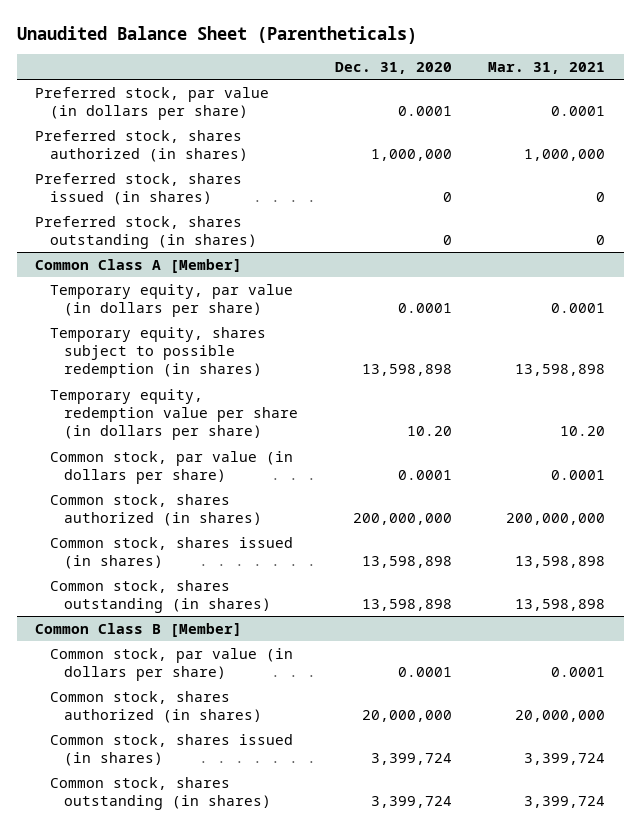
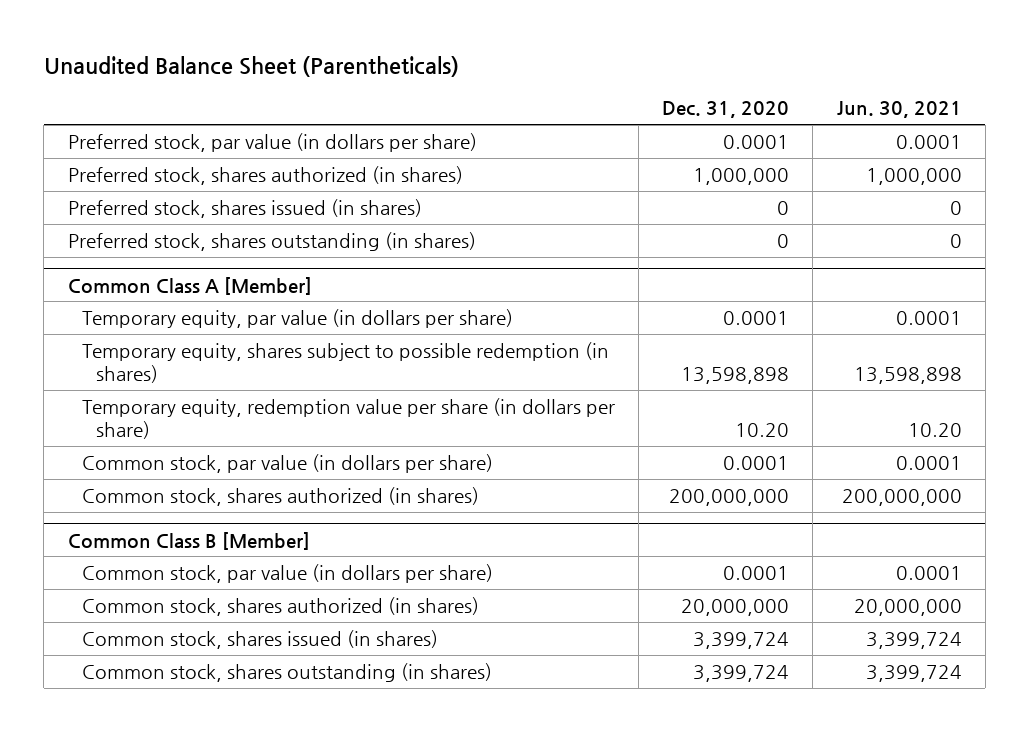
[488,62,606,75] Mar. 31, 2021 -> none
none -> [836,101,962,119] Jun. 30, 2021
[49,536,293,570] Common stock, shares issued (in shares) -> none
[49,579,271,614] Common stock, shares outstanding (in shares) -> none

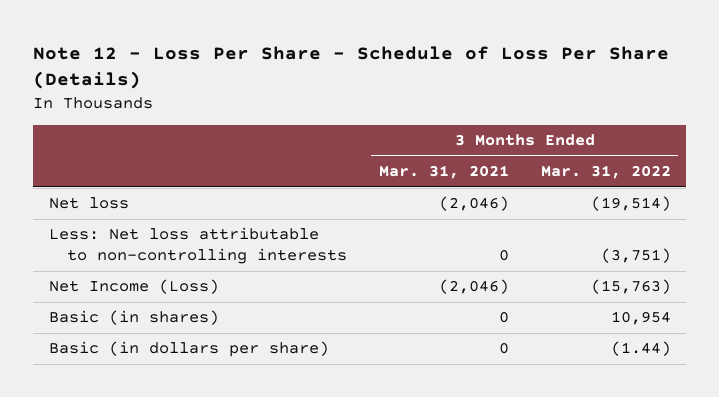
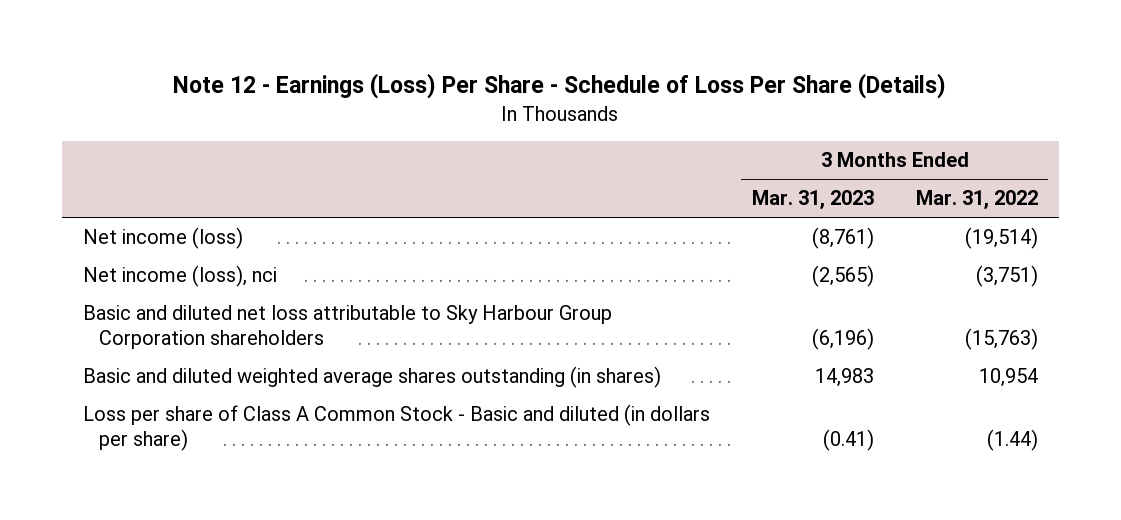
[32,46,669,90] Note 12 - Loss Per Share - Schedule of Loss Per Share (Details) -> [173,73,947,100] Note 12 - Earnings (Loss) Per Share - Schedule of Loss Per Share (Details)
[379,165,510,180] Mar. 31, 2021 -> none
none -> [751,190,874,211] Mar. 31, 2023
[48,197,129,210] Net loss -> [83,227,244,250] Net income (loss)
[48,227,348,265] Less: Net loss attributable to non-controlling interests -> [83,265,278,288] Net income (loss), nci
[48,279,219,295] Net Income (Loss) -> [83,305,613,349] Basic and diluted net loss attributable to Sky Harbour Group Corporation shareholders
[48,310,219,326] Basic (in shares) -> [83,366,662,389] Basic and diluted weighted average shares outstanding (in shares)
[48,341,329,358] Basic (in dollars per share) -> [83,404,711,451] Loss per share of Class A Common Stock - Basic and diluted (in dollars per share)

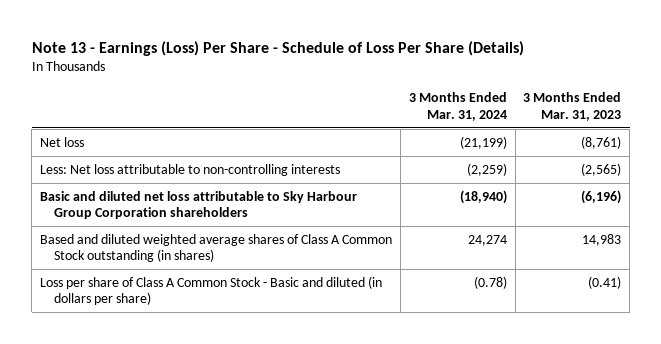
[173,73,947,100] Note 12 - Earnings (Loss) Per Share - Schedule of Loss Per Share (Details) -> [31,40,524,56] Note 13 - Earnings (Loss) Per Share - Schedule of Loss Per Share (Details)
[915,190,1038,211] Mar. 31, 2022 -> none
none -> [408,92,507,121] 3 Months Ended Mar. 31, 2024
[83,227,244,250] Net income (loss) -> [40,136,85,147] Net loss
[83,265,278,288] Net income (loss), nci -> [40,163,341,176] Less: Net loss attributable to non-controlling interests
[83,366,662,389] Basic and diluted weighted average shares outstanding (in shares) -> [40,233,393,263] Based and diluted weighted average shares of Class A Common Stock outstanding (in shares)

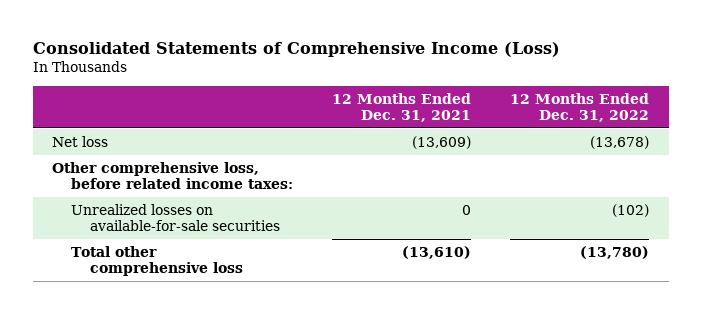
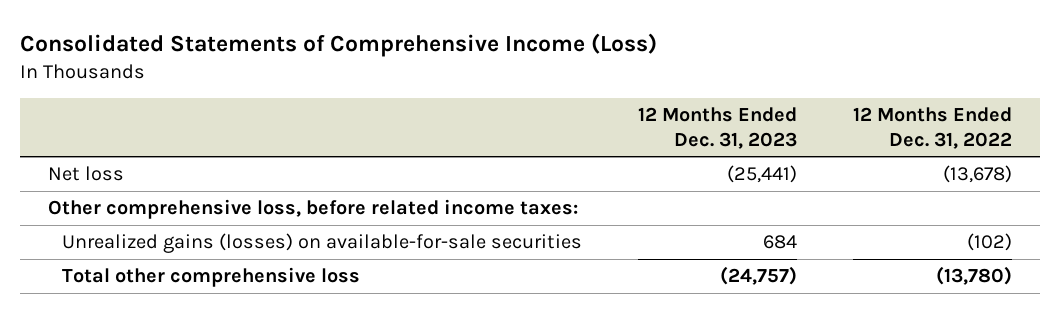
[332,92,472,122] 12 Months Ended Dec. 31, 2021 -> none
none -> [638,107,798,149] 12 Months Ended Dec. 31, 2023
[70,203,280,231] Unrealized losses on available-for-sale securities -> [62,233,583,254] Unrealized gains (losses) on available-for-sale securities

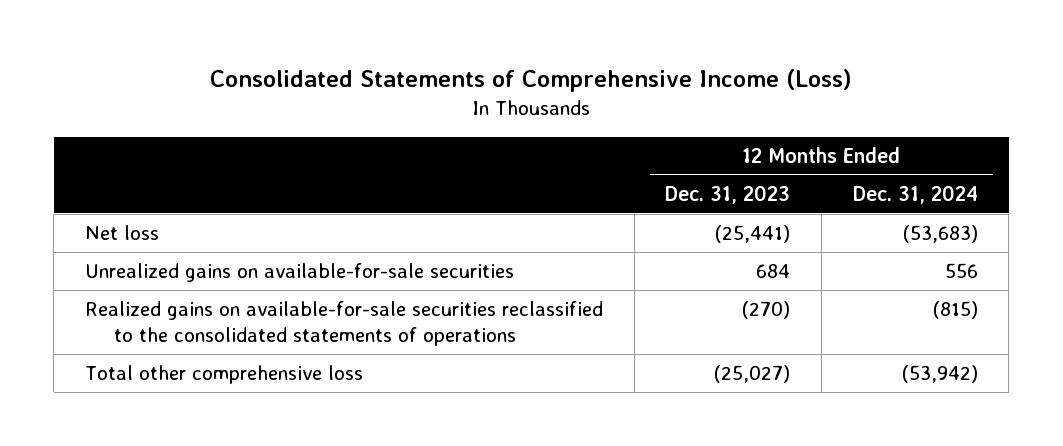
[852,107,1012,149] 12 Months Ended Dec. 31, 2022 -> none
none -> [852,184,978,204] Dec. 31, 2024
[48,199,579,220] Other comprehensive loss, before related income taxes: -> none
[62,233,583,254] Unrealized gains (losses) on available-for-sale securities -> [85,263,515,283] Unrealized gains on available-for-sale securities
none -> [85,301,604,347] Realized gains on available-for-sale securities reclassified to the consolidated statements of operations
[720,266,798,286] (24,757) -> [714,365,791,384] (25,027)

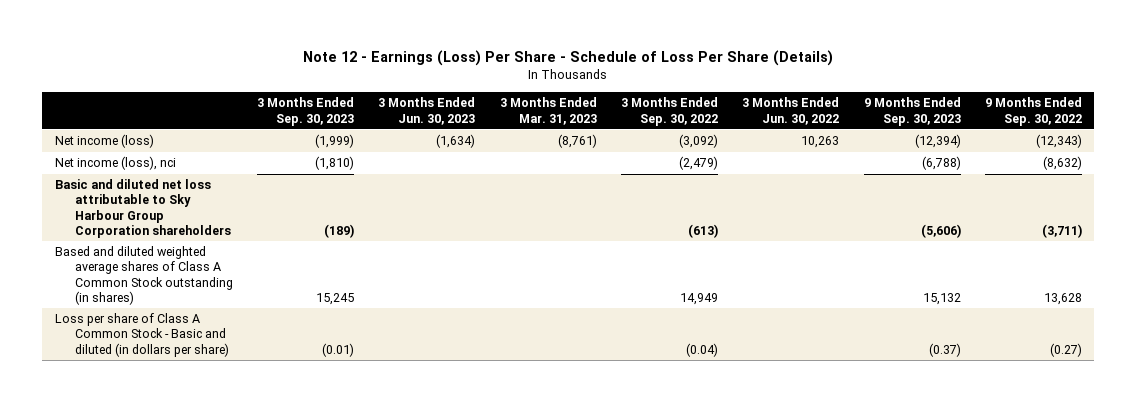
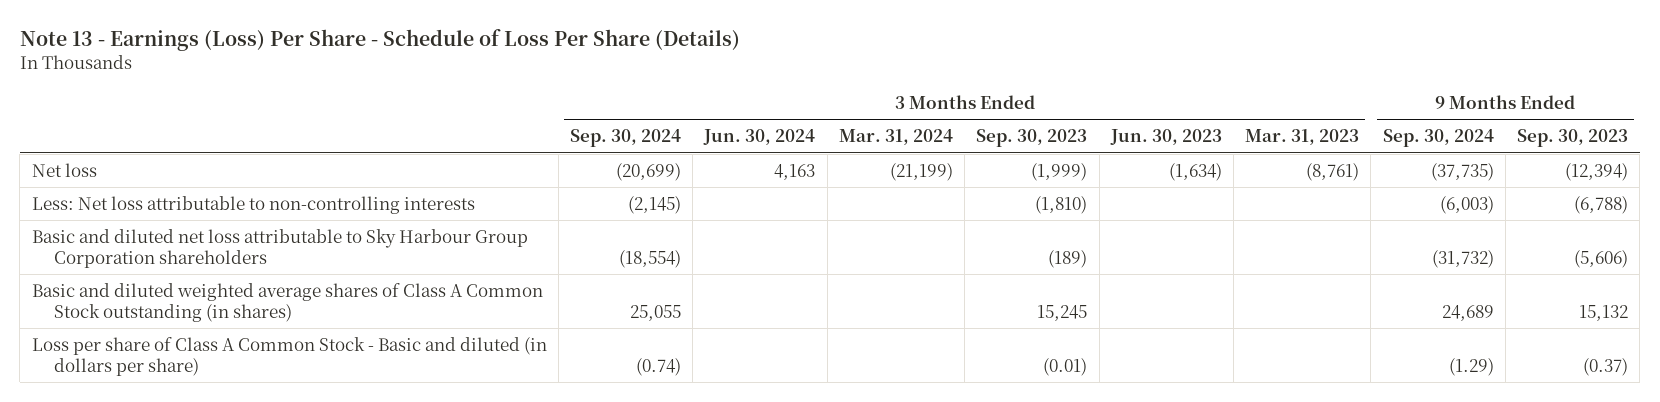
[303,50,834,67] Note 12 - Earnings (Loss) Per Share - Schedule of Loss Per Share (Details) -> [19,29,740,52] Note 13 - Earnings (Loss) Per Share - Schedule of Loss Per Share (Details)
[621,97,719,126] 3 Months Ended Sep. 30, 2022 -> none
[742,97,840,125] 3 Months Ended Jun. 30, 2022 -> none
[984,97,1082,126] 9 Months Ended Sep. 30, 2022 -> none
none -> [569,129,681,148] Sep. 30, 2024
none -> [703,129,816,146] Jun. 30, 2024
none -> [838,129,953,146] Mar. 31, 2024
none -> [1382,129,1494,148] Sep. 30, 2024
[54,134,154,149] Net income (loss) -> [31,162,97,177] Net loss
[54,156,176,171] Net income (loss), nci -> [31,195,475,214] Less: Net loss attributable to non-controlling interests
[54,246,233,305] Based and diluted weighted average shares of Class A Common Stock outstanding (in shares) -> [31,282,543,322] Basic and diluted weighted average shares of Class A Common Stock outstanding (in shares)

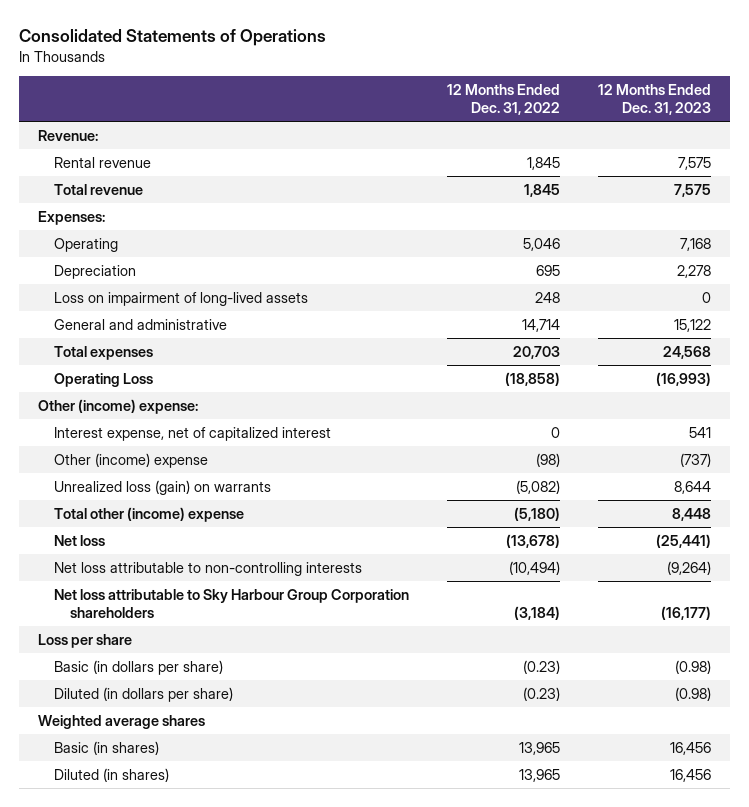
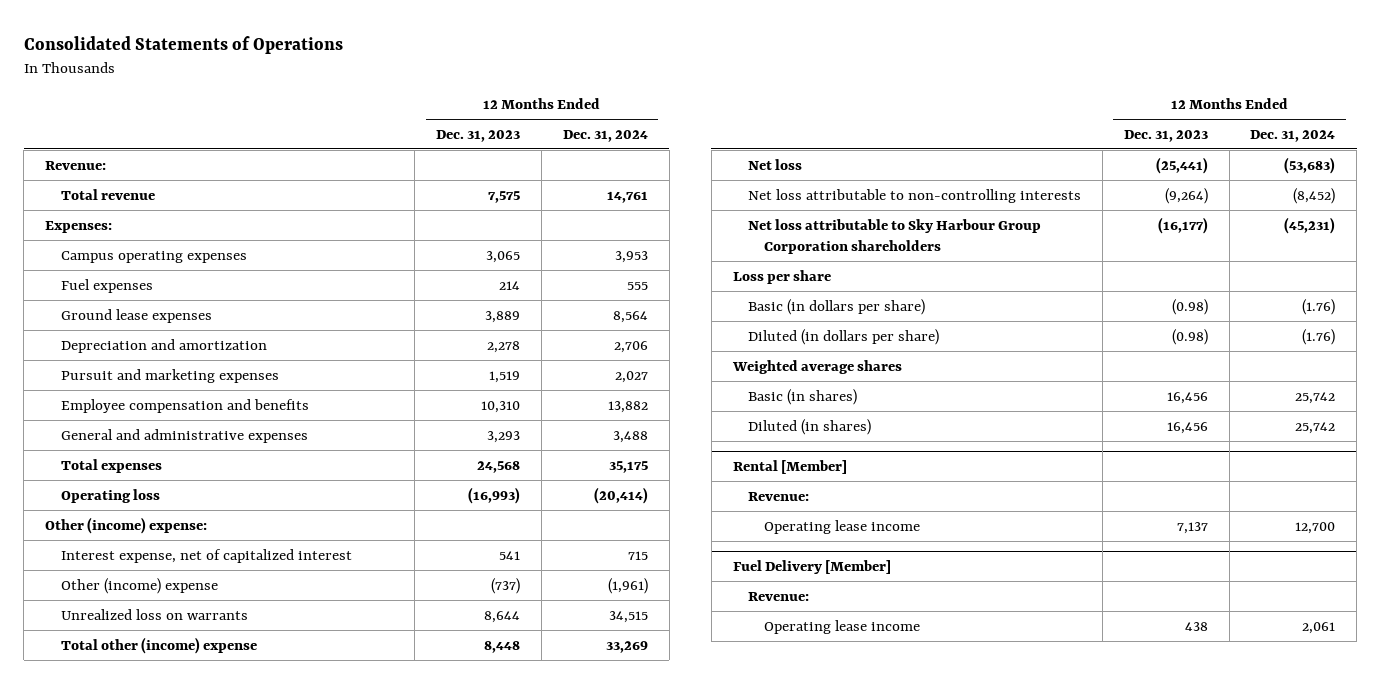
[447,84,561,116] 12 Months Ended Dec. 31, 2022 -> none
none -> [562,129,648,142] Dec. 31, 2024
[54,156,152,168] Rental revenue -> none
[54,237,119,252] Operating -> none
[54,291,309,306] Loss on impairment of long-lived assets -> none
none -> [60,250,247,263] Campus operating expenses
none -> [60,278,153,293] Fuel expenses
none -> [60,308,212,323] Ground lease expenses
[54,264,137,279] Depreciation -> [60,338,267,353] Depreciation and amortization
none -> [60,368,279,383] Pursuit and marketing expenses
none -> [60,398,309,413] Employee compensation and benefits
[54,318,228,330] General and administrative -> [60,428,308,443] General and administrative expenses
[673,318,711,332] 15,122 -> [487,430,521,443] 3,293
[54,372,154,387] Operating Loss -> [60,488,160,503] Operating loss
[54,479,272,495] Unrealized loss (gain) on warrants -> [60,608,248,620] Unrealized loss on warrants
none -> [732,460,847,475] Rental [Member]
none -> [748,491,810,501] Revenue:
none -> [763,519,920,534] Operating lease income
none -> [732,560,891,575] Fuel Delivery [Member]
none -> [748,591,810,601] Revenue:
none -> [763,619,920,634] Operating lease income

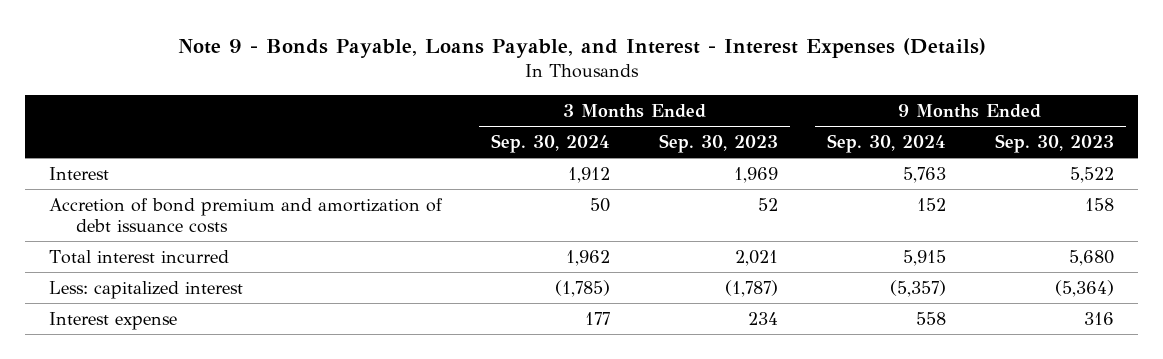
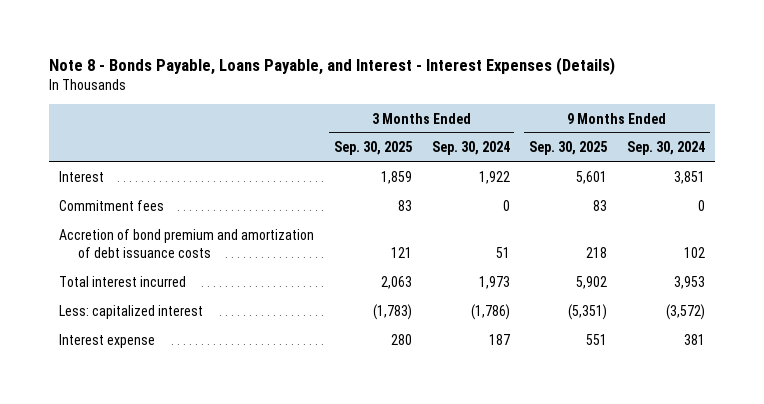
[177,37,986,58] Note 9 - Bonds Payable, Loans Payable, and Interest - Interest Expenses (Details) -> [48,56,615,75] Note 8 - Bonds Payable, Loans Payable, and Interest - Interest Expenses (Details)
[659,133,779,153] Sep. 30, 2023 -> none
[994,133,1114,153] Sep. 30, 2023 -> none
none -> [333,141,412,156] Sep. 30, 2025
none -> [529,141,608,156] Sep. 30, 2025
[568,166,611,183] 1,912 -> [478,171,510,185] 1,922
[903,166,947,183] 5,763 -> [674,171,706,185] 3,851
none -> [58,200,164,212] Commitment fees
[590,197,611,212] 50 -> [495,247,510,259] 51
[917,197,947,211] 152 -> [684,247,706,259] 102
[566,249,611,266] 1,962 -> [478,276,510,290] 1,973
[903,249,947,266] 5,915 -> [674,276,706,290] 3,953
[555,279,611,297] (1,785) -> [470,304,510,321] (1,786)
[890,279,947,297] (5,357) -> [666,304,706,321] (3,572)
[585,311,611,325] 177 -> [488,334,510,346] 187
[916,311,947,325] 558 -> [684,334,706,346] 381

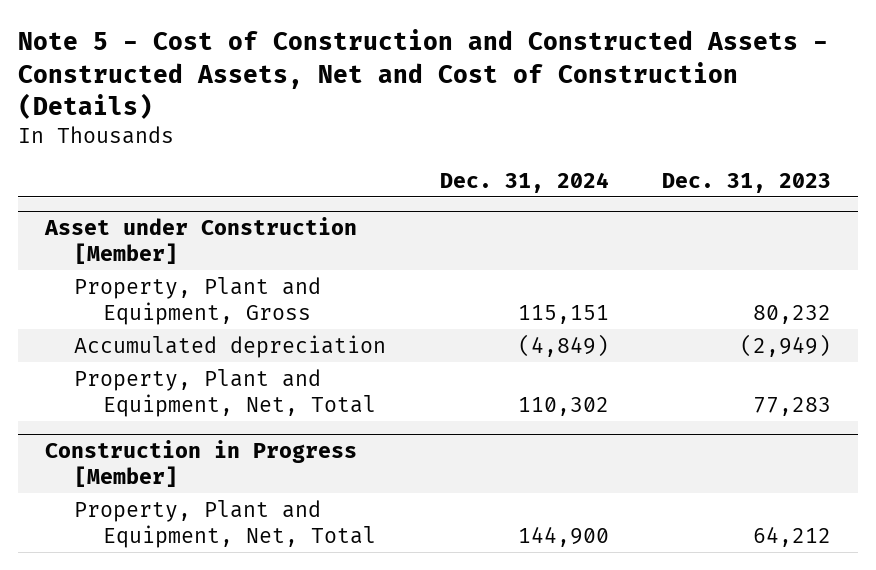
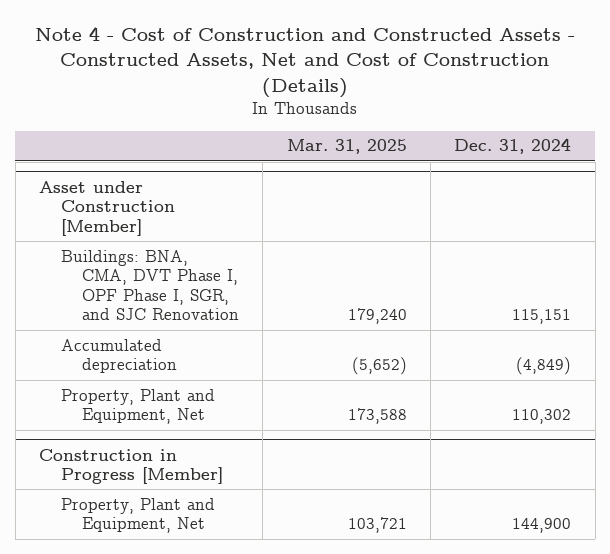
[18,29,829,120] Note 5 - Cost of Construction and Constructed Assets - Constructed Assets, Net and Cost of Construction (Details) -> [35,25,576,98] Note 4 - Cost of Construction and Constructed Assets - Constructed Assets, Net and Cost of Construction (Details)
[662,172,832,193] Dec. 31, 2023 -> none
none -> [286,139,407,155] Mar. 31, 2025
[73,276,321,325] Property, Plant and Equipment, Gross -> [60,249,240,321] Buildings: BNA, CMA, DVT Phase I, OPF Phase I, SGR, and SJC Renovation
[73,368,376,417] Property, Plant and Equipment, Net, Total -> [60,388,215,425] Property, Plant and Equipment, Net
[73,499,376,548] Property, Plant and Equipment, Net, Total -> [60,497,215,534] Property, Plant and Equipment, Net

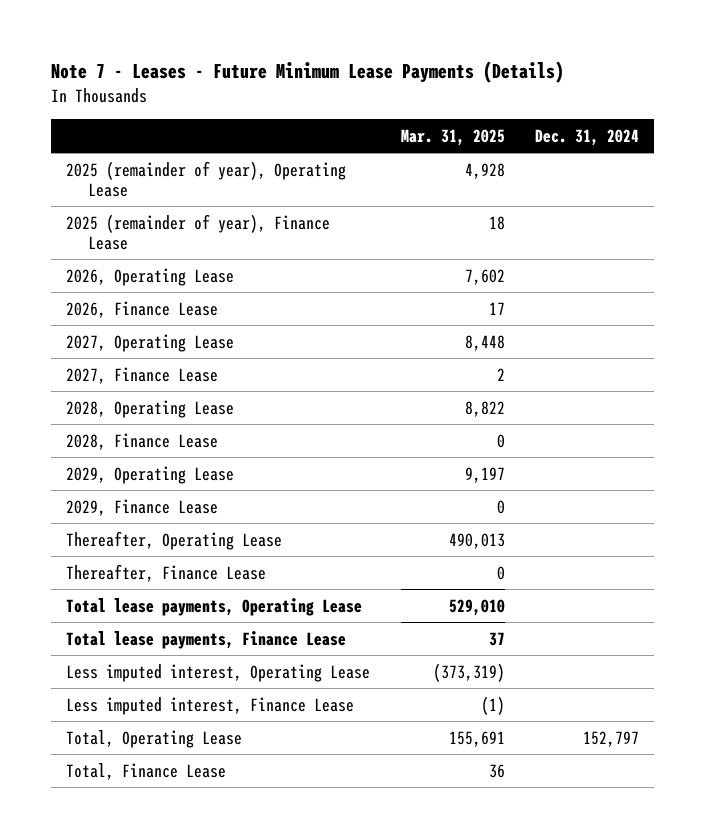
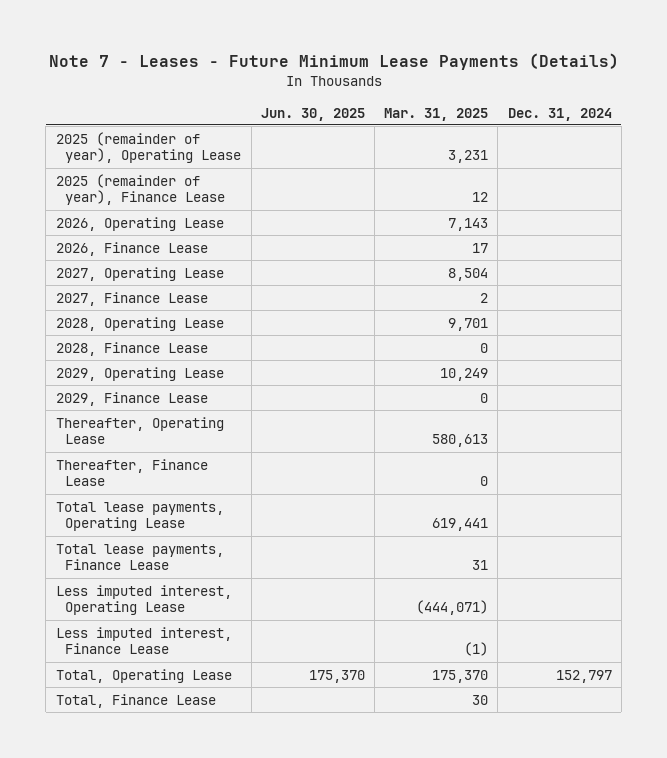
none -> [260,107,365,121] Jun. 30, 2025
[464,162,505,179] 4,928 -> [448,150,489,164] 3,231
[488,215,505,230] 18 -> [472,192,489,203] 12
[464,268,505,285] 7,602 -> [448,217,489,231] 7,143
[464,334,505,351] 8,448 -> [448,267,489,281] 8,504
[464,400,505,417] 8,822 -> [448,317,489,331] 9,701
[464,466,505,483] 9,197 -> [440,367,489,381] 10,249
[448,532,505,549] 490,013 -> [432,434,489,448] 580,613
[448,598,505,616] 529,010 -> [432,518,489,532] 619,441
[488,631,505,646] 37 -> [472,560,489,571] 31
[432,662,505,682] (373,319) -> [416,600,489,616] (444,071)
[448,730,505,747] 155,691 -> [432,669,489,683] 175,370
[488,763,505,778] 36 -> [472,694,489,705] 30

